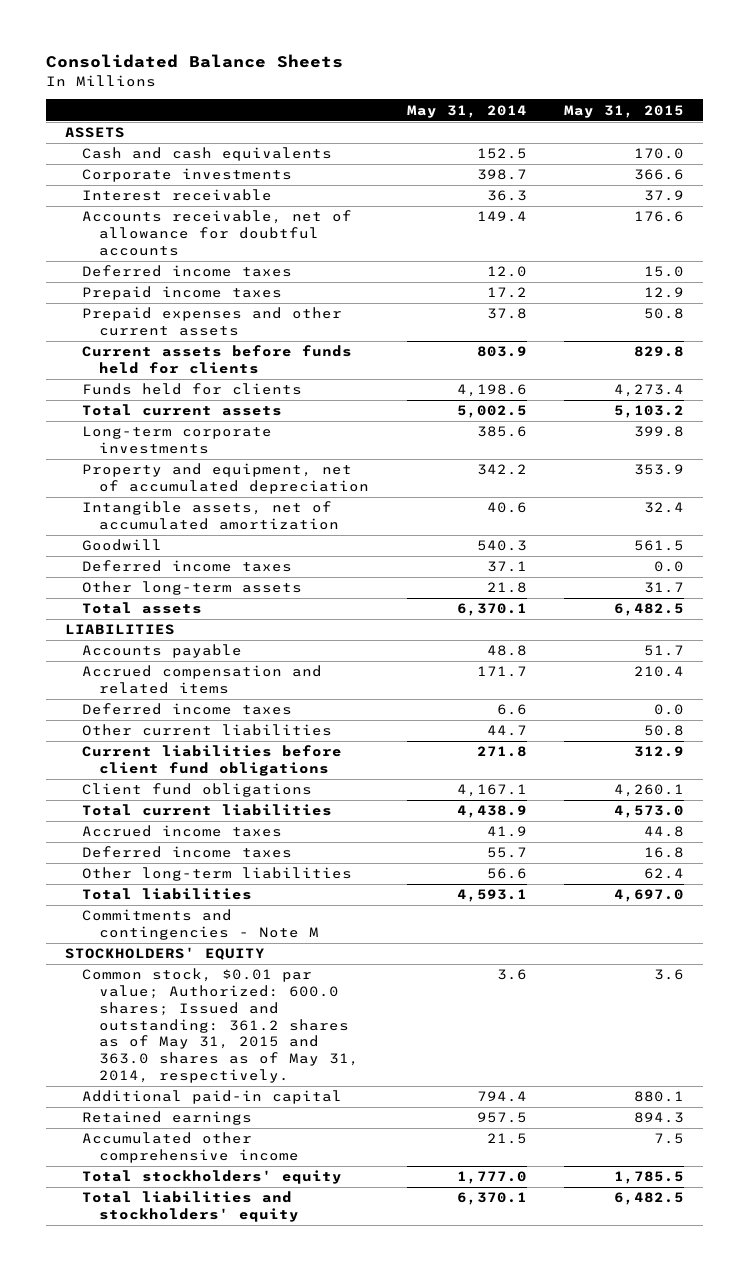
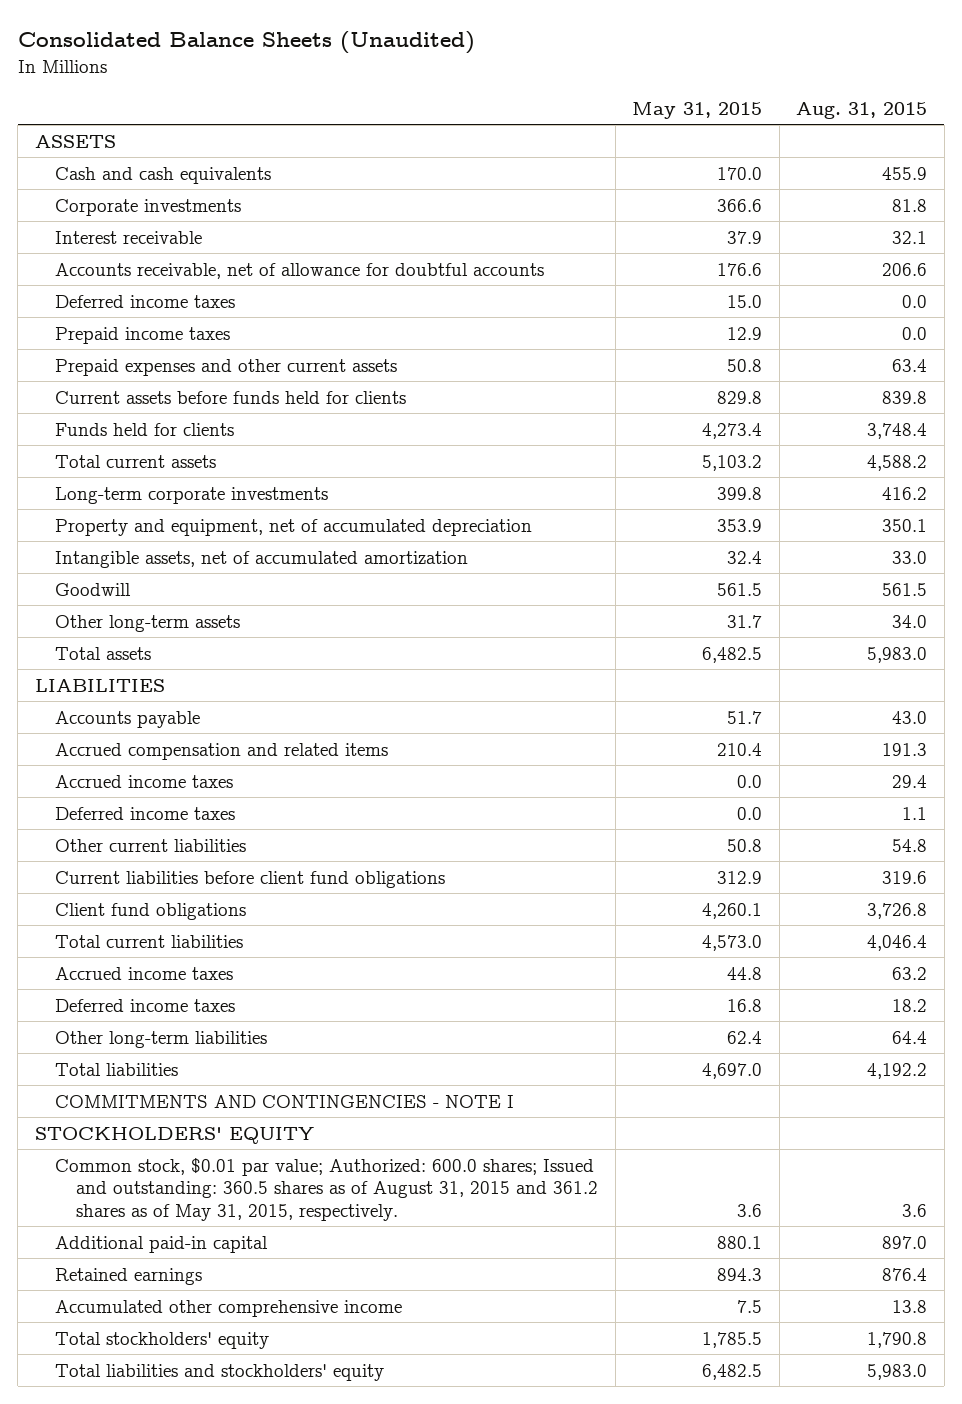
[45,54,343,69] Consolidated Balance Sheets -> [17,31,475,55] Consolidated Balance Sheets (Unaudited)
[406,104,527,118] May 31, 2014 -> none
none -> [796,101,928,119] Aug. 31, 2015
[81,560,292,573] Deferred income taxes -> none
none -> [55,774,234,788] Accrued income taxes
[81,909,320,941] Commitments and contingencies - Note M -> [55,1094,515,1108] COMMITMENTS AND CONTINGENCIES - NOTE I
[81,968,360,1083] Common stock, $0.01 par value; Authorized: 600.0 shares; Issued and outstanding: 361.2 shares as of May 31, 2015 and 363.0 shares as of May 31, 2014, respectively. -> [55,1157,599,1221] Common stock, $0.01 par value; Authorized: 600.0 shares; Issued and outstanding: 360.5 shares as of August 31, 2015 and 361.2 shares as of May 31, 2015, respectively.

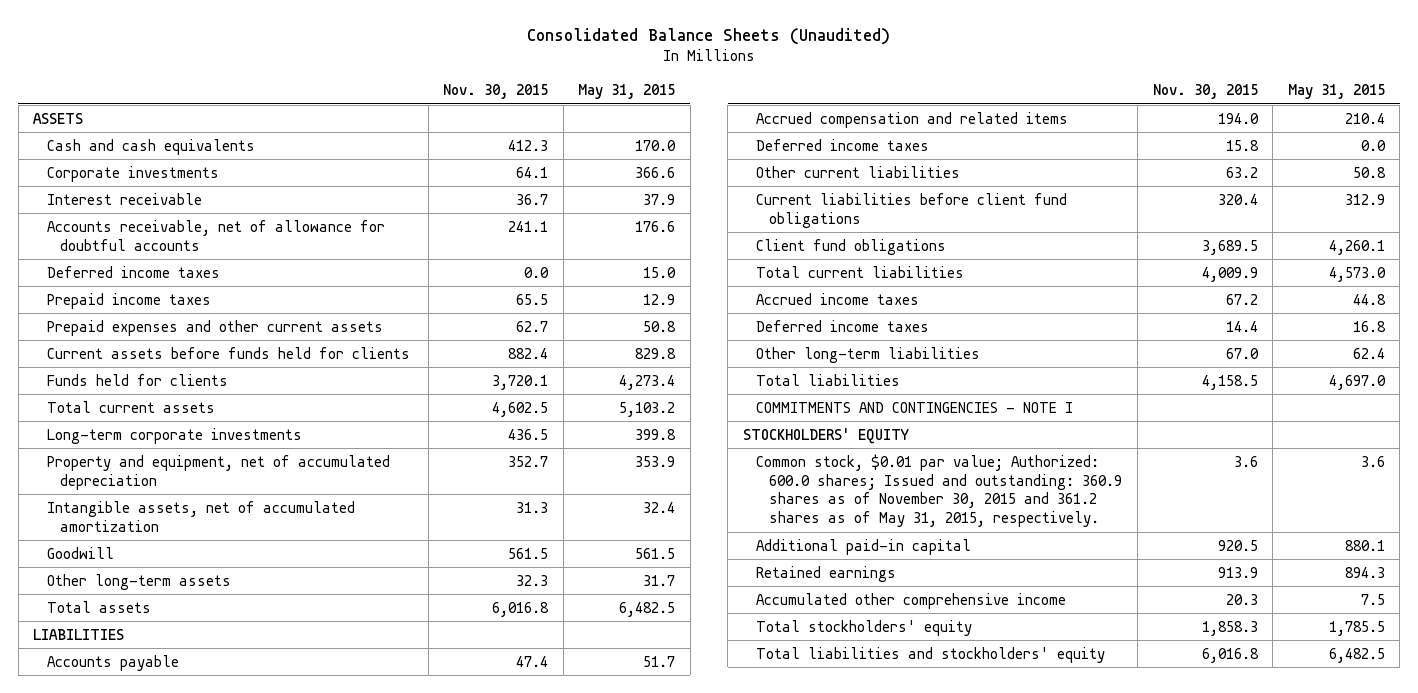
[796,101,928,119] Aug. 31, 2015 -> none
none -> [443,84,549,100] Nov. 30, 2015
[55,774,234,788] Accrued income taxes -> none
[55,1157,599,1221] Common stock, $0.01 par value; Authorized: 600.0 shares; Issued and outstanding: 360.5 shares as of August 31, 2015 and 361.2 shares as of May 31, 2015, respectively. -> [756,453,1123,528] Common stock, $0.01 par value; Authorized: 600.0 shares; Issued and outstanding: 360.9 shares as of November 30, 2015 and 361.2 shares as of May 31, 2015, respectively.

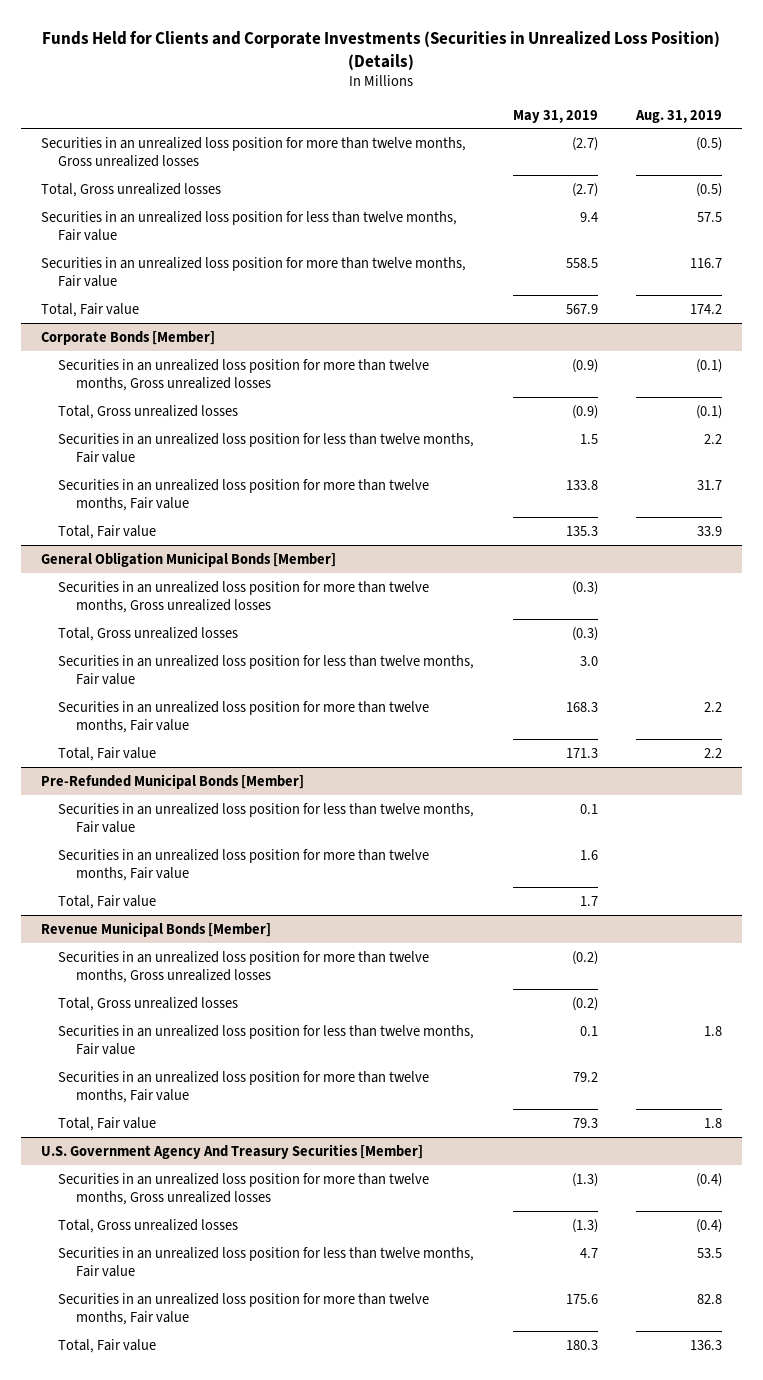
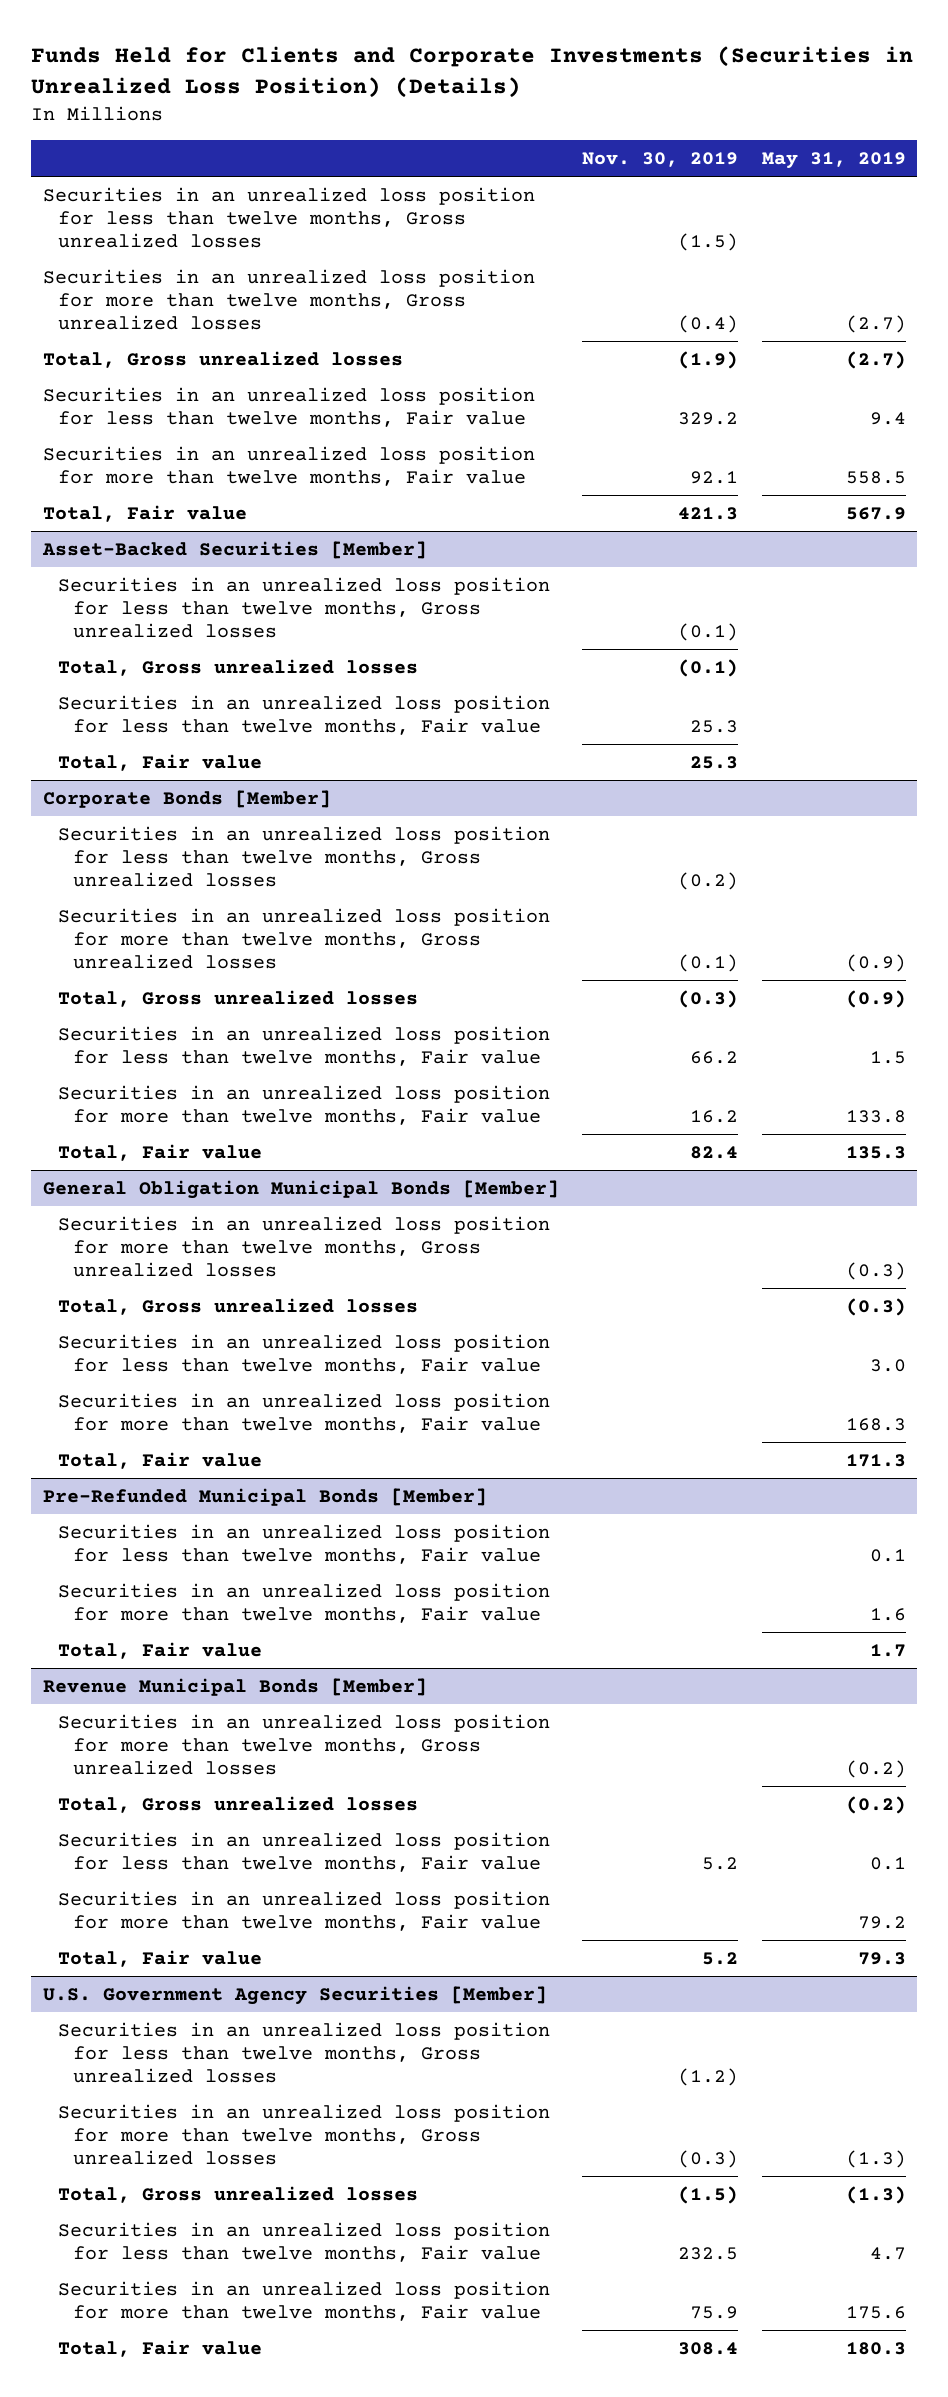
[635,109,723,123] Aug. 31, 2019 -> none
none -> [582,151,739,167] Nov. 30, 2019
none -> [42,186,535,248] Securities in an unrealized loss position for less than twelve months, Gross unrealized losses
none -> [41,540,427,559] Asset-Backed Securities [Member]
none -> [58,576,551,638] Securities in an unrealized loss position for less than twelve months, Gross unrealized losses
none -> [58,658,419,676] Total, Gross unrealized losses
none -> [58,694,551,735] Securities in an unrealized loss position for less than twelve months, Fair value
none -> [58,753,263,771] Total, Fair value
none -> [58,825,551,887] Securities in an unrealized loss position for less than twelve months, Gross unrealized losses
[40,1143,423,1159] U.S. Government Agency And Treasury Securities [Member] -> [42,1985,547,2005] U.S. Government Agency Securities [Member]
none -> [58,2021,551,2083] Securities in an unrealized loss position for less than twelve months, Gross unrealized losses

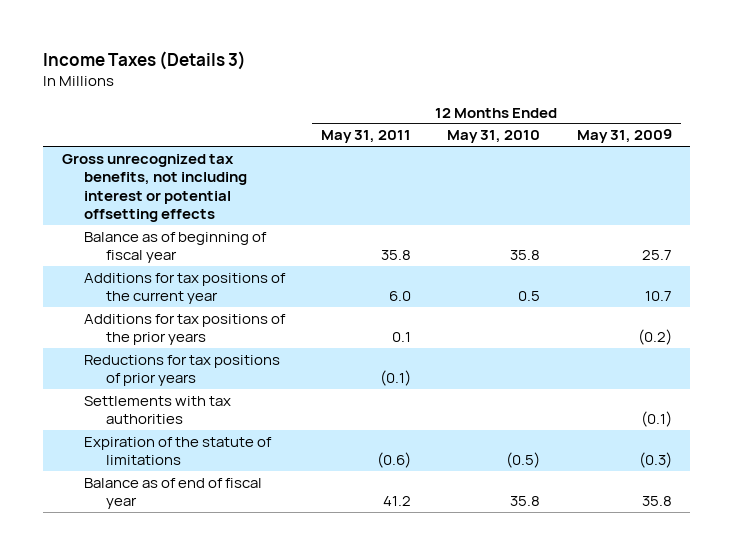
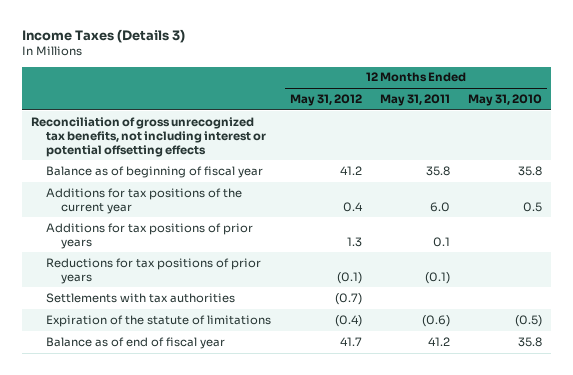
[576,129,672,144] May 31, 2009 -> none
none -> [289,94,362,107] May 31, 2012
[61,153,247,223] Gross unrecognized tax benefits, not including interest or potential offsetting effects -> [31,116,267,157] Reconciliation of gross unrecognized tax benefits, not including interest or potential offsetting effects
[83,313,286,346] Additions for tax positions of the prior years -> [46,222,254,249] Additions for tax positions of prior years

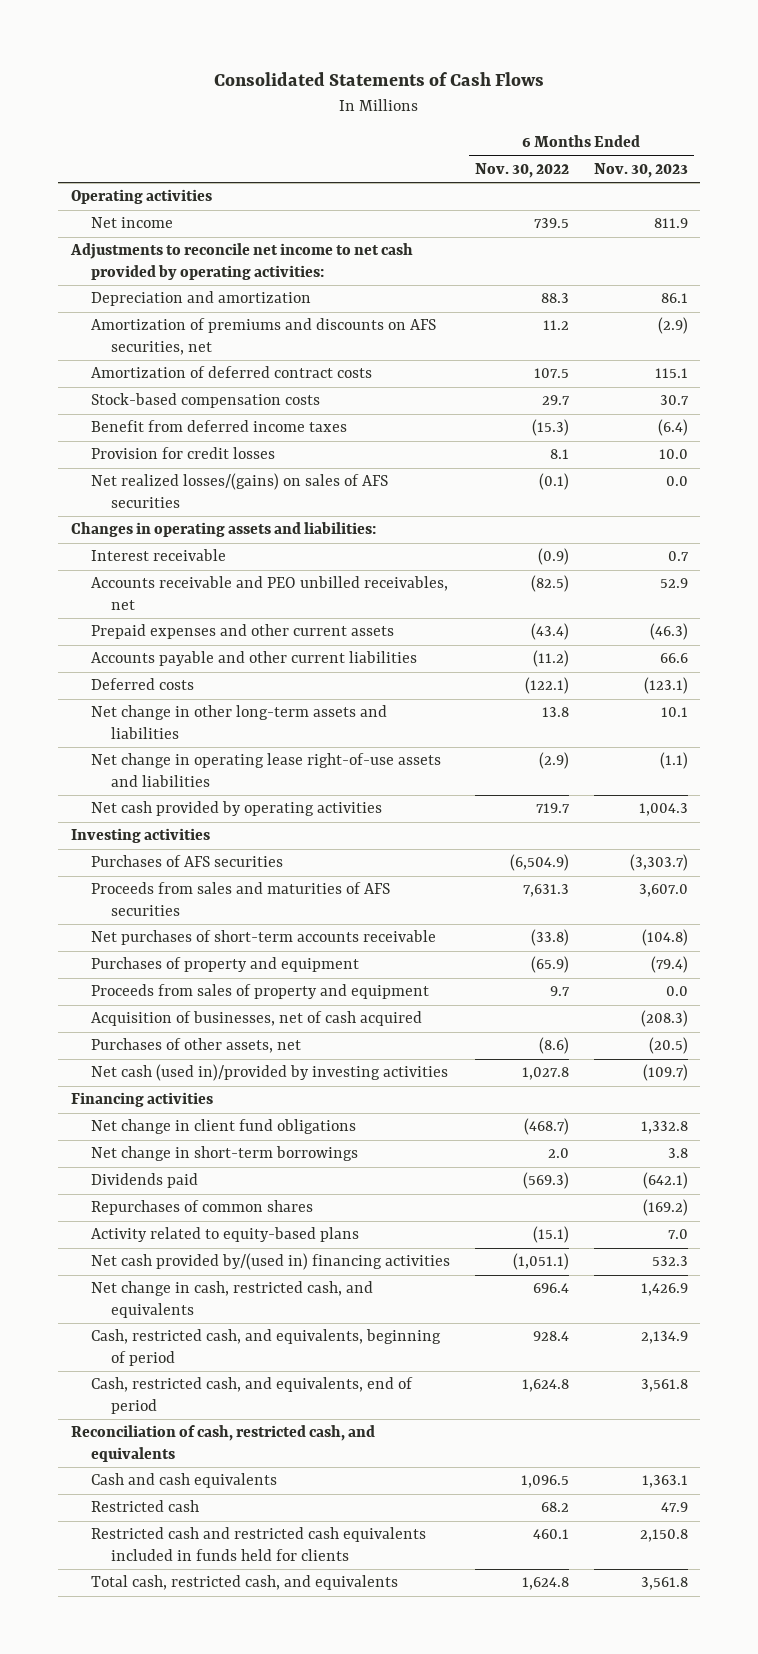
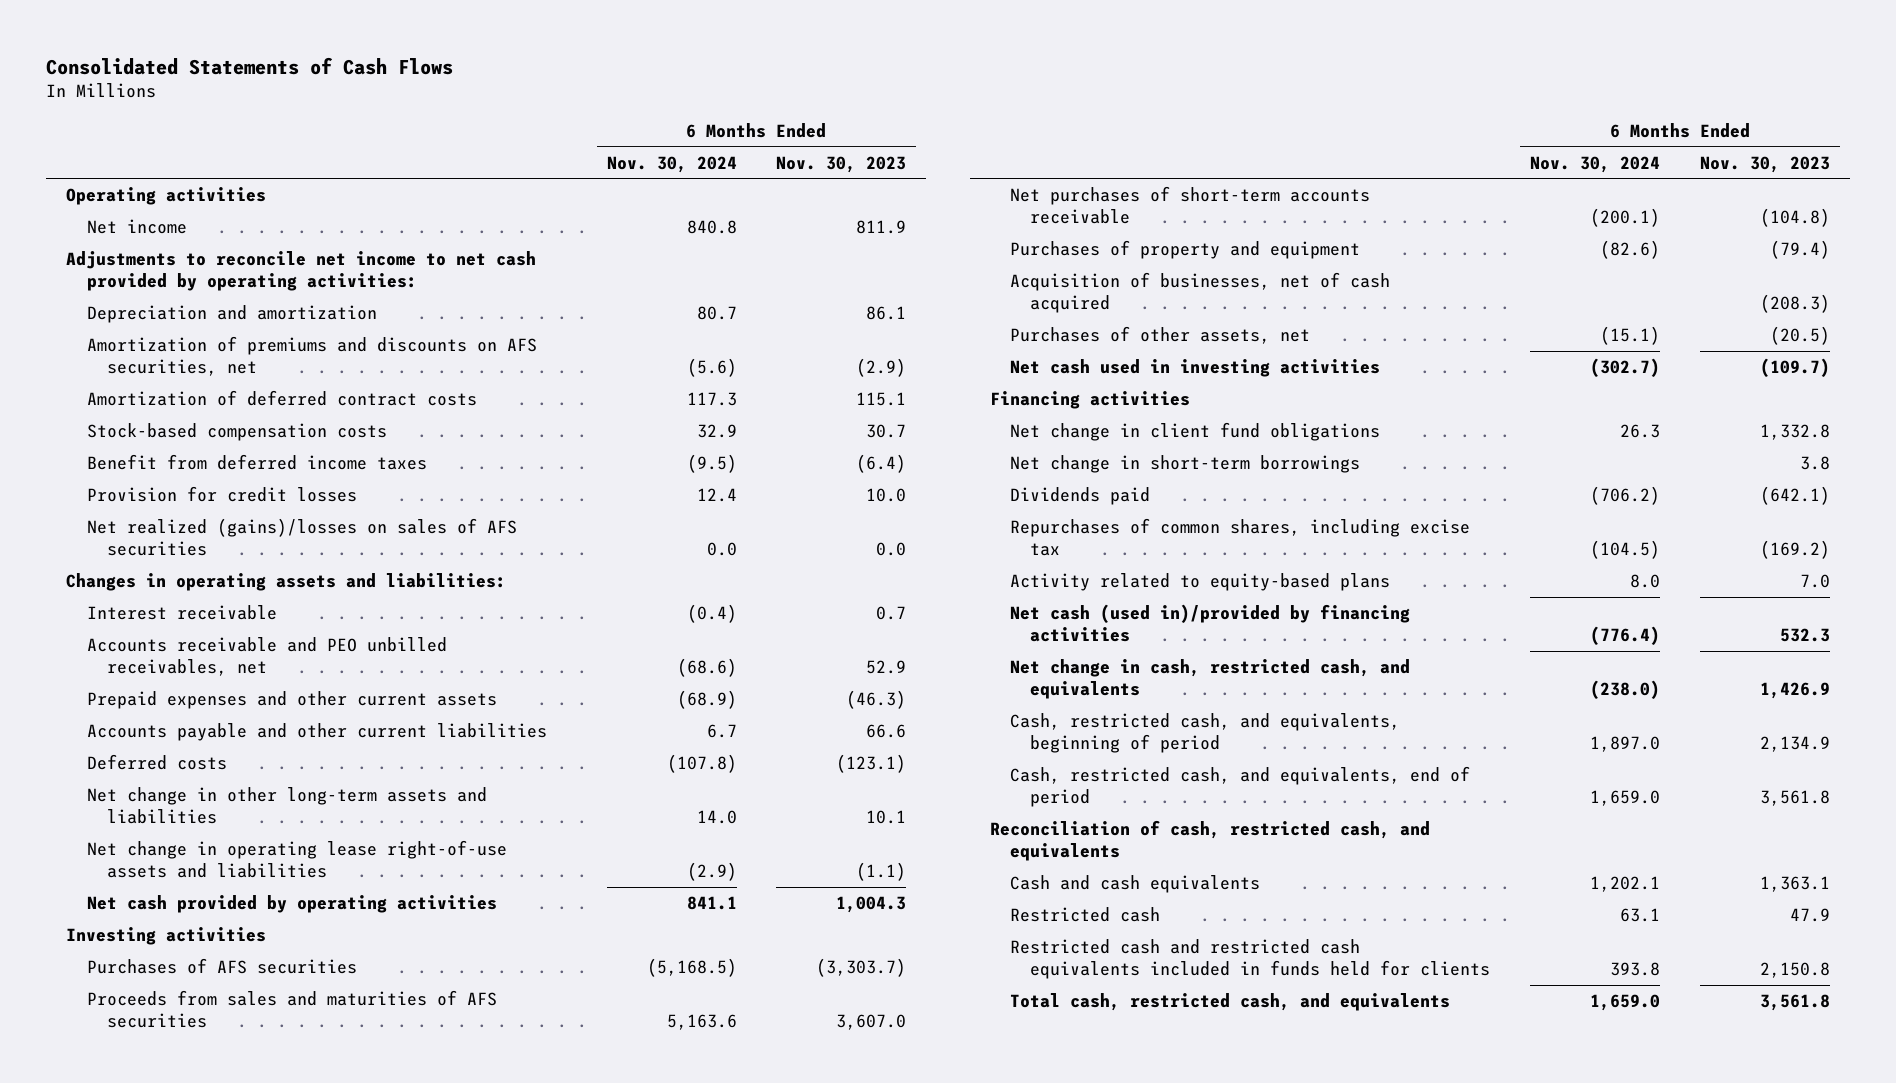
[474,163,569,179] Nov. 30, 2022 -> none
none -> [606,155,737,173] Nov. 30, 2024
[90,473,388,508] Net realized losses/(gains) on sales of AFS securities -> [86,518,517,557] Net realized (gains)/losses on sales of AFS securities
[90,984,429,1000] Proceeds from sales of property and equipment -> none
[90,1064,448,1082] Net cash (used in)/provided by investing activities -> [1010,359,1381,378] Net cash used in investing activities
[90,1200,313,1216] Repurchases of common shares -> [1010,518,1471,557] Repurchases of common shares, including excise tax
[90,1253,450,1271] Net cash provided by/(used in) financing activities -> [1010,604,1411,643] Net cash (used in)/provided by financing activities

